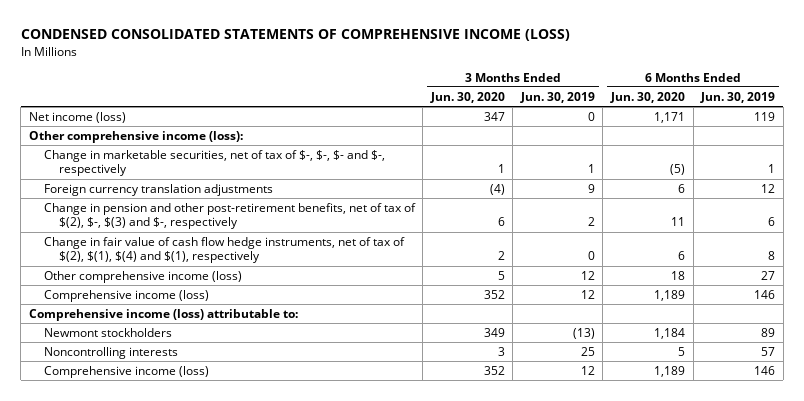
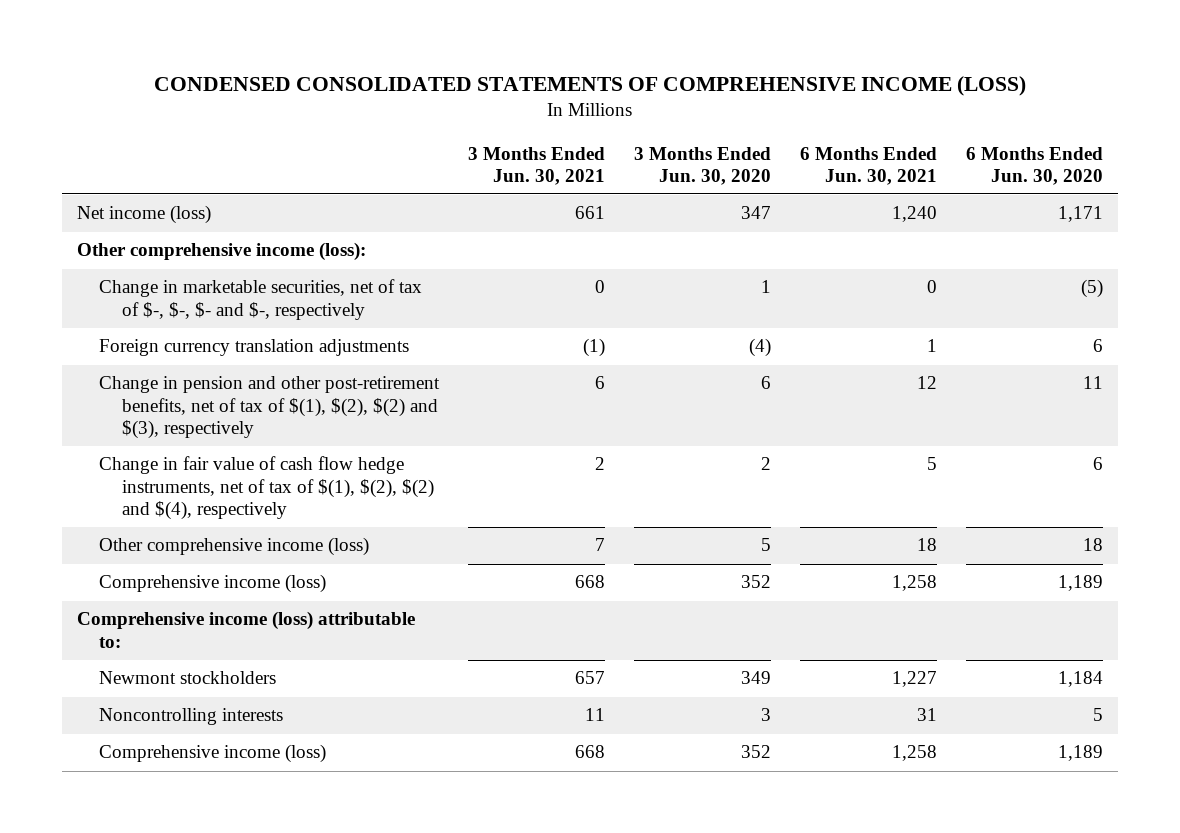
[519,91,595,103] Jun. 30, 2019 -> none
[700,91,776,103] Jun. 30, 2019 -> none
none -> [468,146,606,185] 3 Months Ended Jun. 30, 2021
none -> [800,146,938,185] 6 Months Ended Jun. 30, 2021
[43,202,416,230] Change in pension and other post-retirement benefits, net of tax of $(2), $-, $(3) and $-, respectively -> [99,376,441,439] Change in pension and other post-retirement benefits, net of tax of $(1), $(2), $(2) and $(3), respectively
[43,236,405,264] Change in fair value of cash flow hedge instruments, net of tax of $(2), $(1), $(4) and $(1), respectively -> [99,456,434,520] Change in fair value of cash flow hedge instruments, net of tax of $(1), $(2), $(2) and $(4), respectively

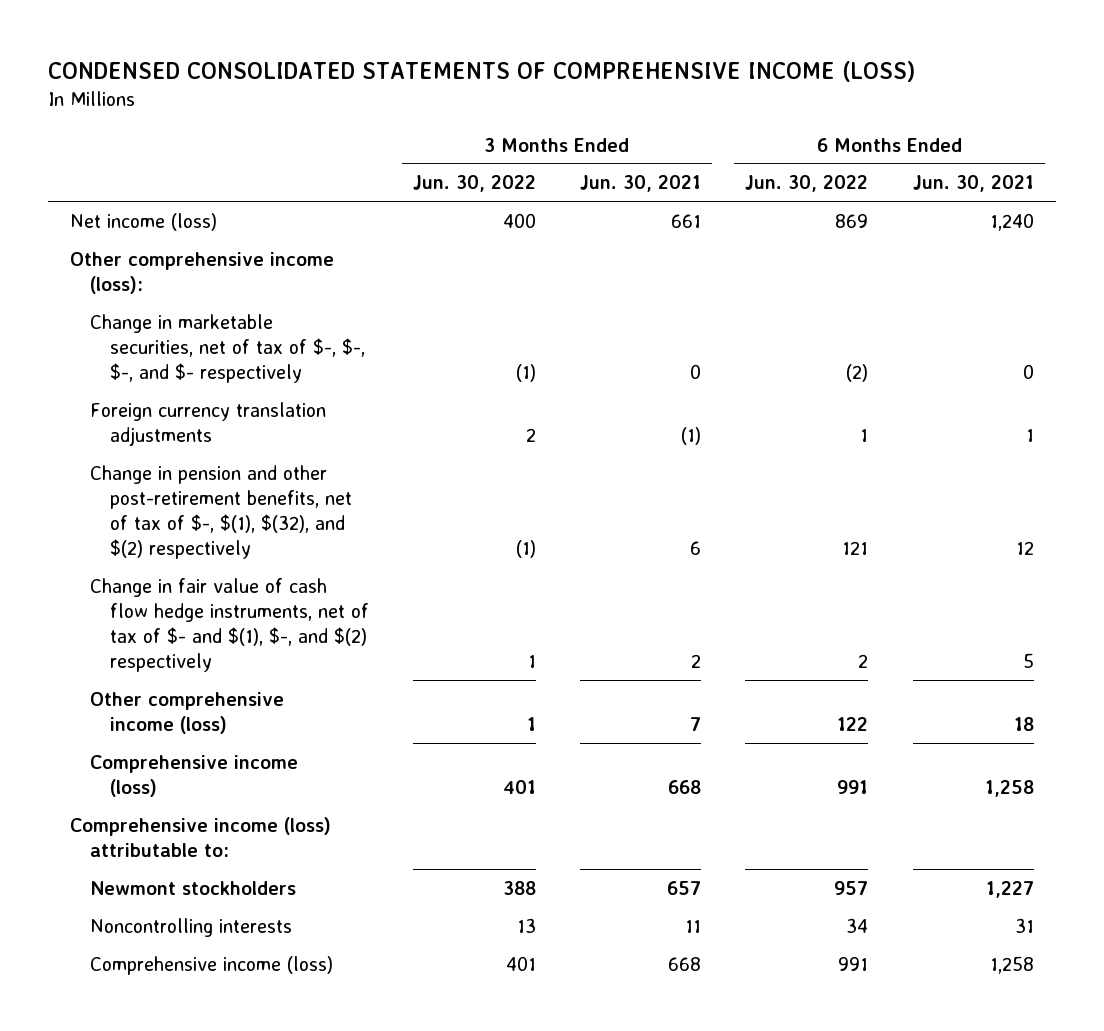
[634,146,772,185] 3 Months Ended Jun. 30, 2020 -> none
[966,146,1104,185] 6 Months Ended Jun. 30, 2020 -> none
none -> [413,175,537,193] Jun. 30, 2022
none -> [745,175,869,193] Jun. 30, 2022
[99,279,423,320] Change in marketable securities, net of tax of $-, $-, $- and $-, respectively -> [90,313,366,383] Change in marketable securities, net of tax of $-, $-, $-, and $- respectively
[99,376,441,439] Change in pension and other post-retirement benefits, net of tax of $(1), $(2), $(2) and $(3), respectively -> [90,464,353,559] Change in pension and other post-retirement benefits, net of tax of $-, $(1), $(32), and $(2) respectively
[99,456,434,520] Change in fair value of cash flow hedge instruments, net of tax of $(1), $(2), $(2) and $(4), respectively -> [90,577,370,672] Change in fair value of cash flow hedge instruments, net of tax of $- and $(1), $-, and $(2) respectively

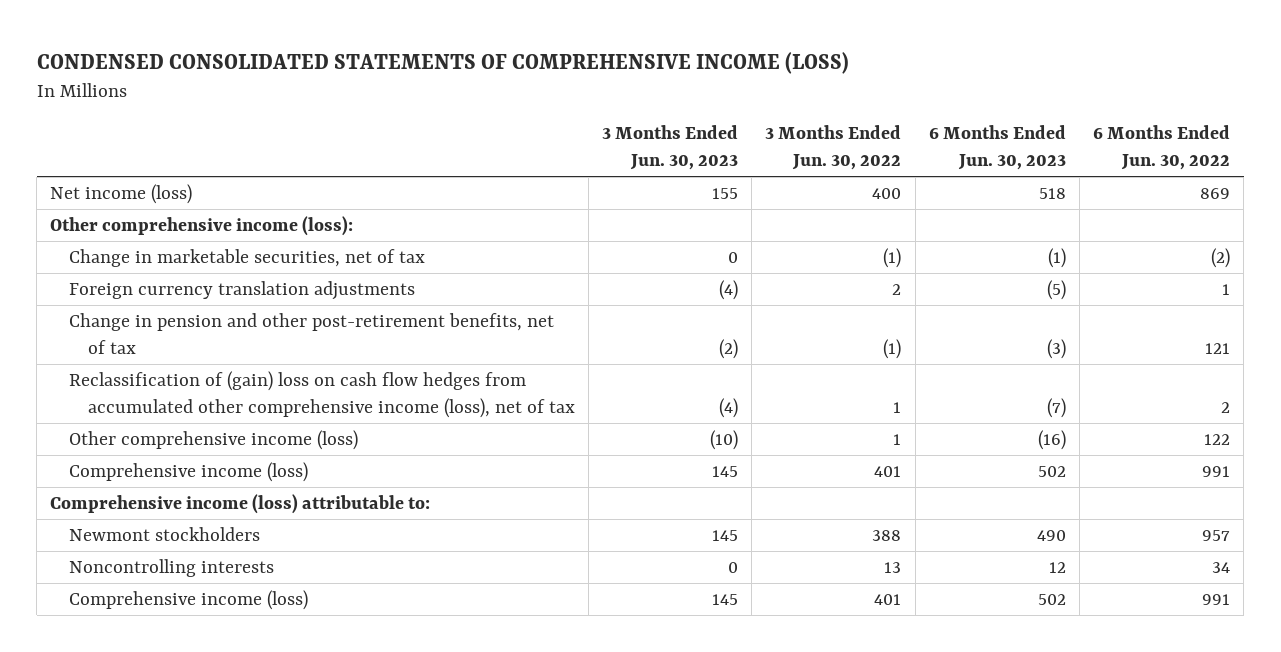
[580,175,702,193] Jun. 30, 2021 -> none
[912,175,1034,193] Jun. 30, 2021 -> none
none -> [602,125,739,170] 3 Months Ended Jun. 30, 2023
none -> [928,125,1066,170] 6 Months Ended Jun. 30, 2023
[90,313,366,383] Change in marketable securities, net of tax of $-, $-, $-, and $- respectively -> [69,248,426,267] Change in marketable securities, net of tax
[90,577,370,672] Change in fair value of cash flow hedge instruments, net of tax of $- and $(1), $-, and $(2) respectively -> none
[90,464,353,559] Change in pension and other post-retirement benefits, net of tax of $-, $(1), $(32), and $(2) respectively -> [69,312,555,354] Change in pension and other post-retirement benefits, net of tax
none -> [69,370,575,418] Reclassification of (gain) loss on cash flow hedges from accumulated other comprehensive income (loss), net of tax

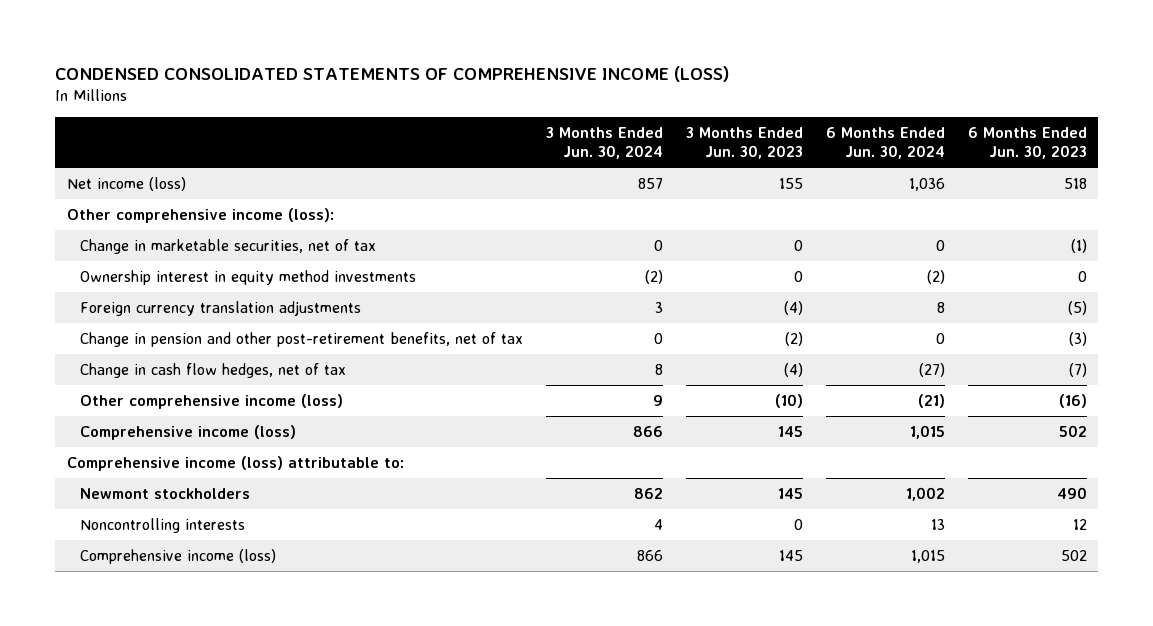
[765,125,902,170] 3 Months Ended Jun. 30, 2022 -> none
[1093,125,1231,170] 6 Months Ended Jun. 30, 2022 -> none
none -> [545,127,663,160] 3 Months Ended Jun. 30, 2024
none -> [825,127,945,160] 6 Months Ended Jun. 30, 2024
none -> [79,269,416,285] Ownership interest in equity method investments
[69,370,575,418] Reclassification of (gain) loss on cash flow hedges from accumulated other comprehensive income (loss), net of tax -> [79,362,346,378] Change in cash flow hedges, net of tax

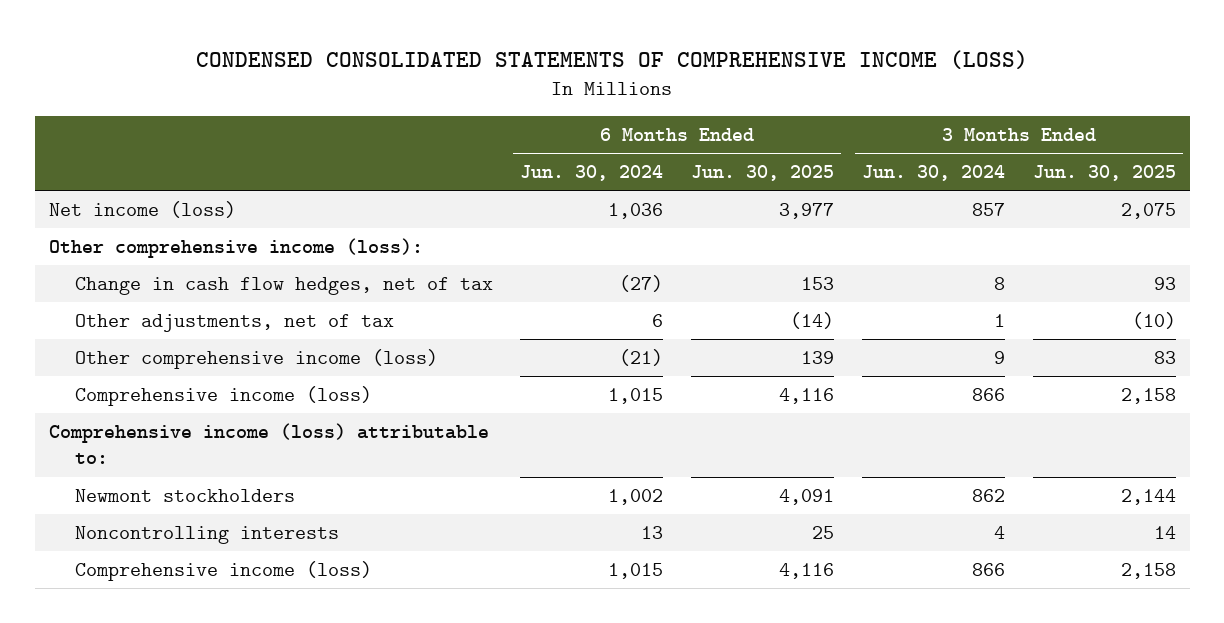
[685,127,803,160] 3 Months Ended Jun. 30, 2023 -> none
[967,127,1087,160] 6 Months Ended Jun. 30, 2023 -> none
none -> [691,164,835,181] Jun. 30, 2025
none -> [1032,164,1176,181] Jun. 30, 2025
[79,238,376,254] Change in marketable securities, net of tax -> none
[79,269,416,285] Ownership interest in equity method investments -> none
[79,300,361,316] Foreign currency translation adjustments -> none
[79,331,523,347] Change in pension and other post-retirement benefits, net of tax -> none
none -> [74,313,394,332] Other adjustments, net of tax

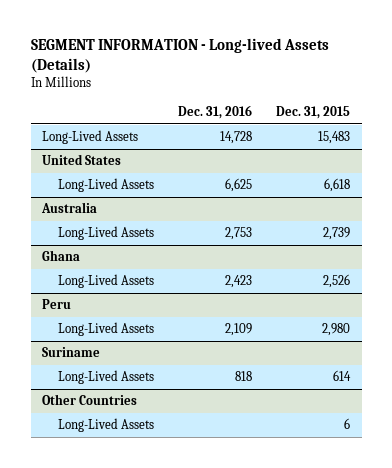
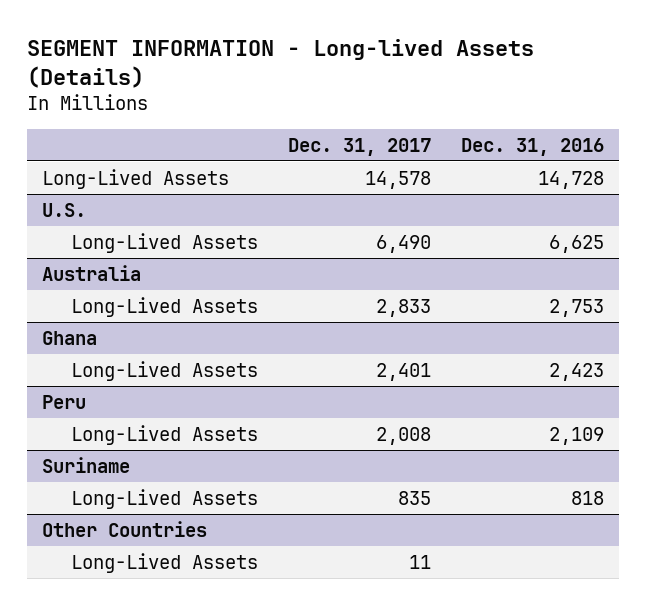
[276,105,351,119] Dec. 31, 2015 -> none
none -> [288,137,432,156] Dec. 31, 2017
[42,154,122,166] United States -> [42,202,87,217] U.S.

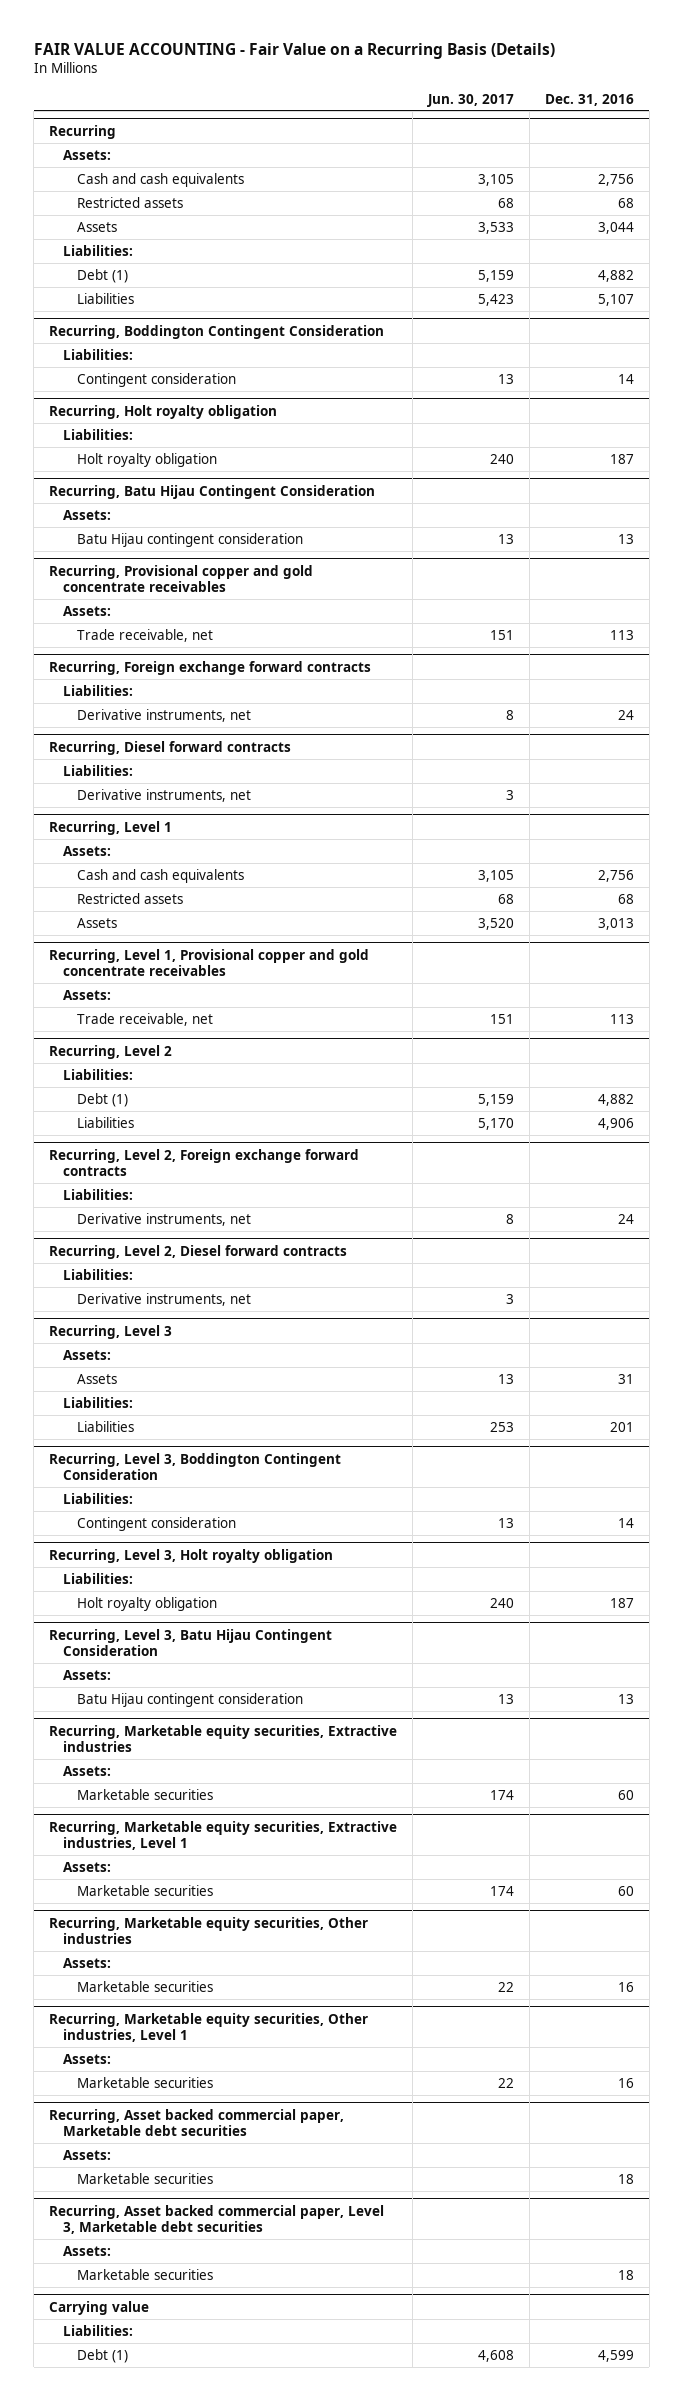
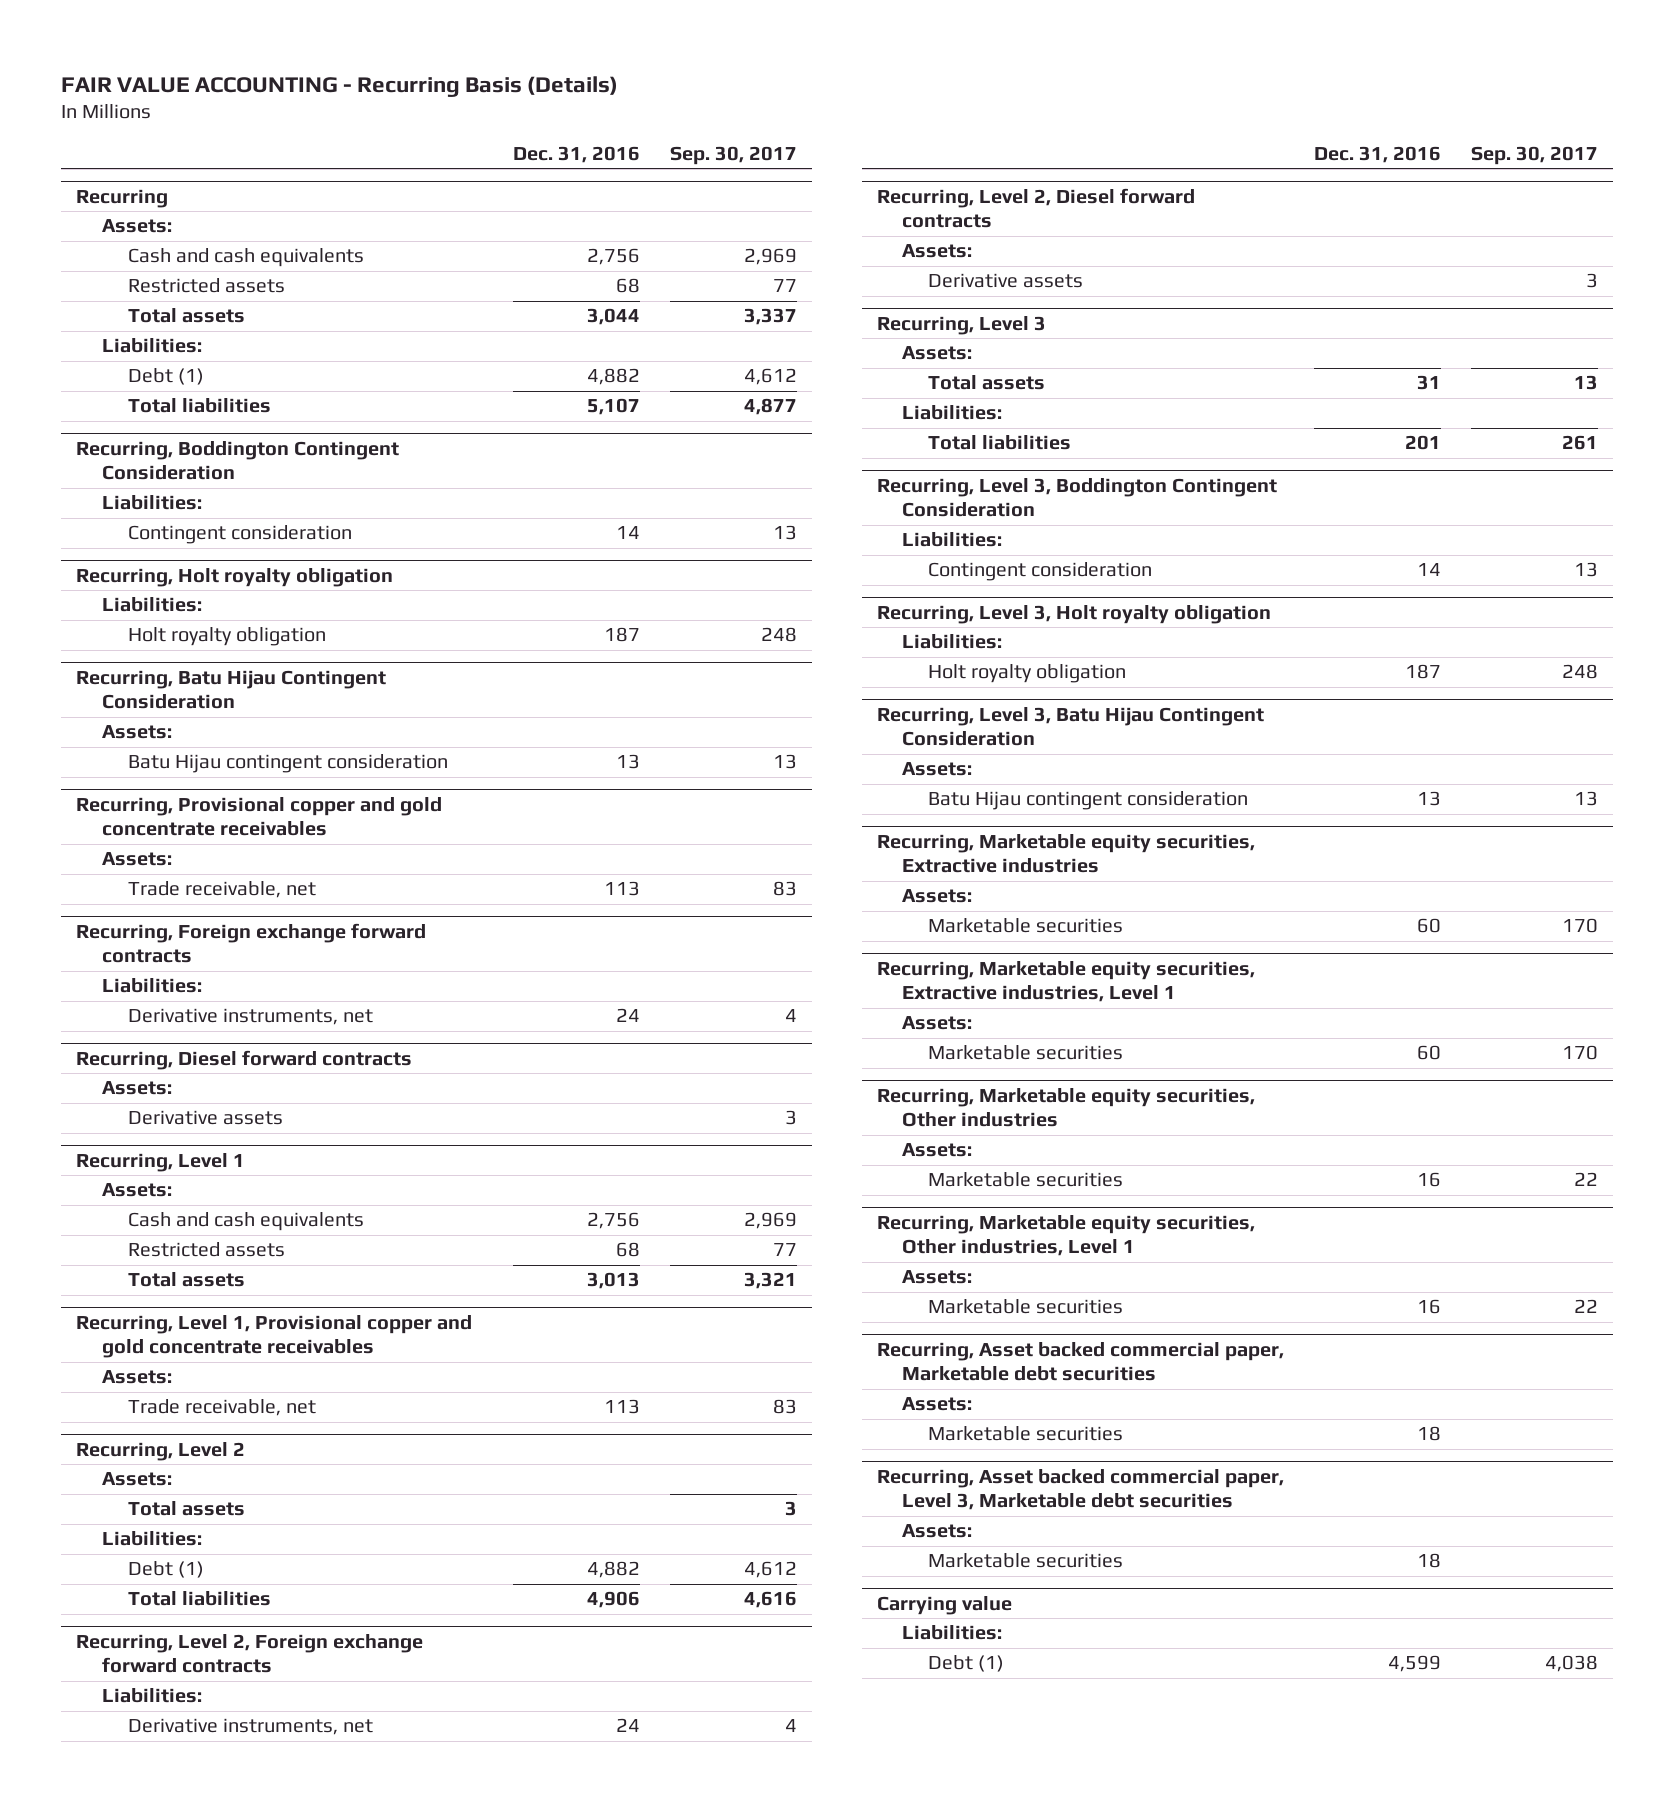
[33,42,555,59] FAIR VALUE ACCOUNTING - Fair Value on a Recurring Basis (Details) -> [61,75,619,97] FAIR VALUE ACCOUNTING - Recurring Basis (Details)
[427,93,515,107] Jun. 30, 2017 -> none
none -> [670,145,798,165] Sep. 30, 2017
[77,221,118,232] Assets -> [127,308,245,324] Total assets
[77,292,135,304] Liabilities -> [127,398,271,414] Total liabilities
[63,764,134,776] Liabilities: -> none
[77,788,252,802] Derivative instruments, net -> none
none -> [101,1081,172,1096] Assets:
none -> [127,1110,283,1126] Derivative assets
[77,917,118,928] Assets -> [127,1272,245,1288] Total assets
none -> [101,1472,172,1487] Assets:
none -> [127,1501,245,1517] Total assets
[77,1116,135,1128] Liabilities -> [127,1591,271,1607] Total liabilities
[63,1268,134,1280] Liabilities: -> none
[77,1292,252,1306] Derivative instruments, net -> none
none -> [902,244,973,259] Assets:
none -> [928,273,1084,289] Derivative assets
[77,1373,118,1384] Assets -> [928,375,1046,391] Total assets
[77,1420,135,1432] Liabilities -> [928,435,1072,451] Total liabilities

